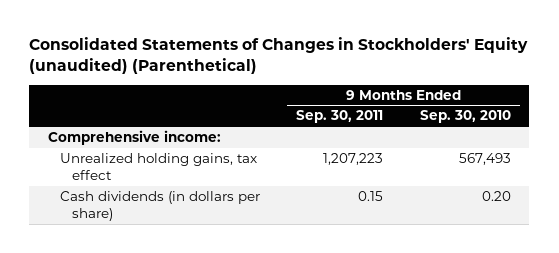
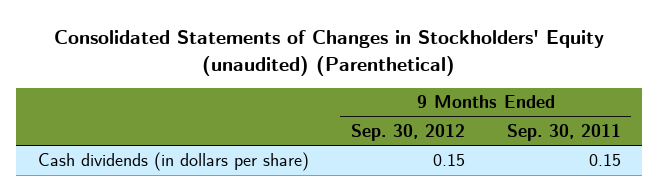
[419,110,511,124] Sep. 30, 2010 -> none
none -> [350,124,465,142] Sep. 30, 2012
[47,130,221,146] Comprehensive income: -> none
[59,153,257,181] Unrealized holding gains, tax effect -> none

